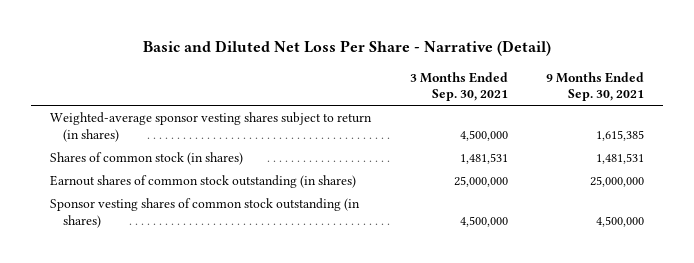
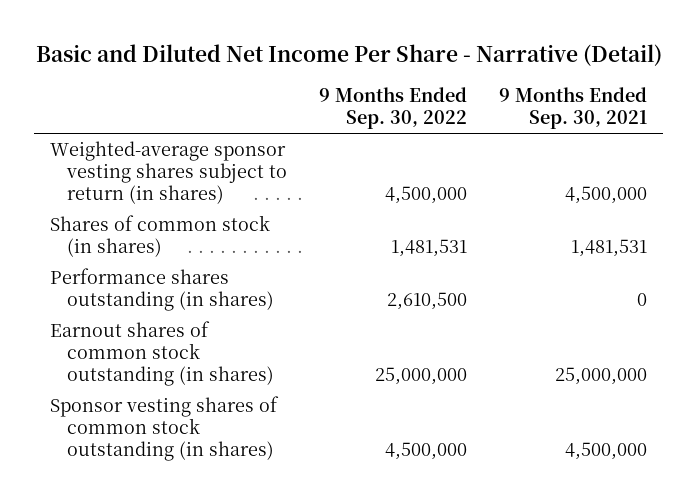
[143,40,552,57] Basic and Diluted Net Loss Per Share - Narrative (Detail) -> [35,43,662,66] Basic and Diluted Net Income Per Share - Narrative (Detail)
[409,71,508,102] 3 Months Ended Sep. 30, 2021 -> none
none -> [319,87,468,130] 9 Months Ended Sep. 30, 2022
[596,129,645,141] 1,615,385 -> [565,186,648,205] 4,500,000
none -> [49,268,275,312] Performance shares outstanding (in shares)

